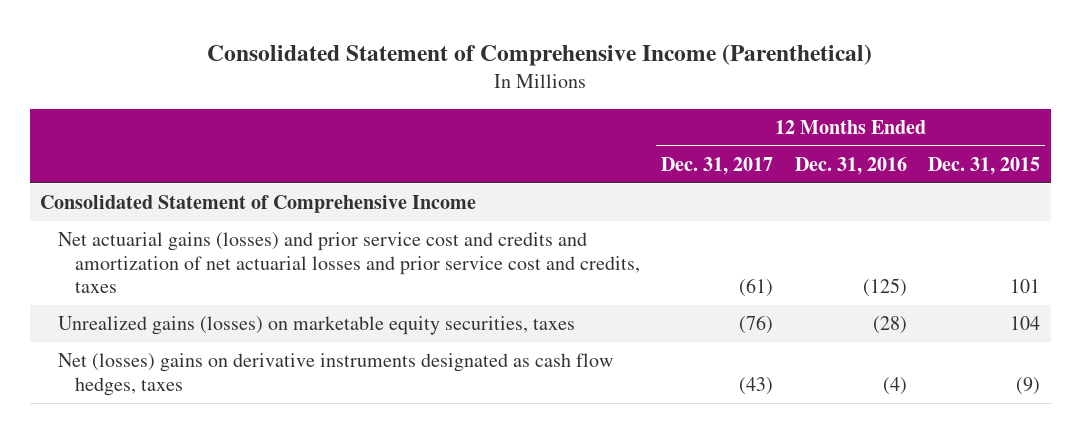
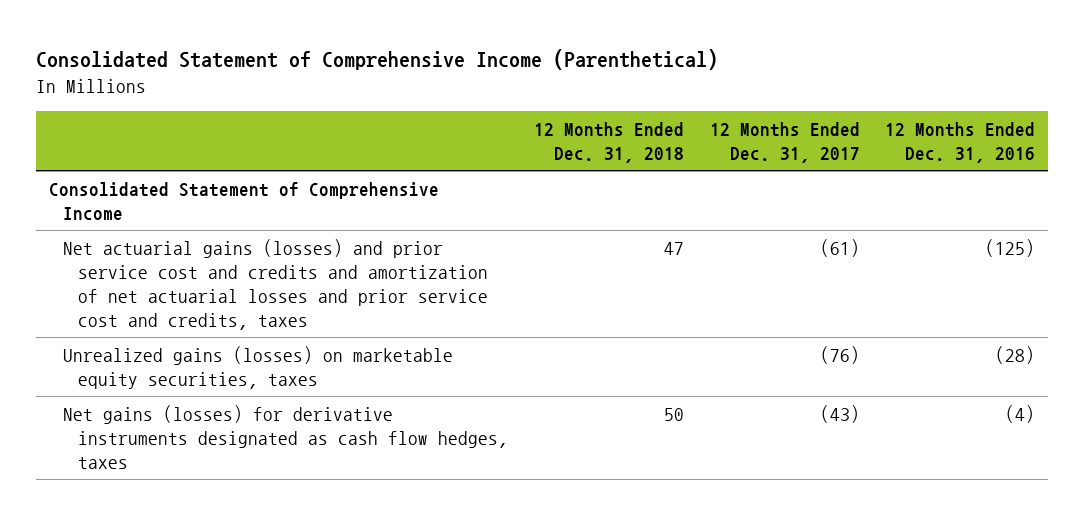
[927,156,1040,175] Dec. 31, 2015 -> none
none -> [533,121,684,163] 12 Months Ended Dec. 31, 2018
[57,353,613,396] Net (losses) gains on derivative instruments designated as cash flow hedges, taxes -> [63,404,509,469] Net gains (losses) for derivative instruments designated as cash flow hedges, taxes

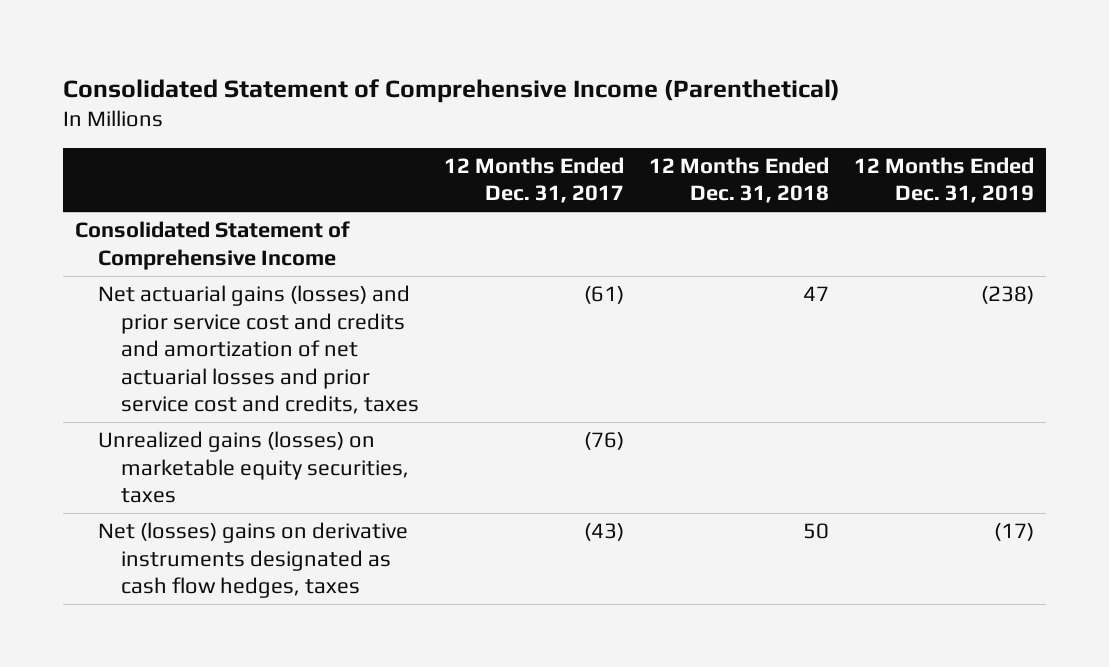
[885,121,1036,163] 12 Months Ended Dec. 31, 2016 -> none
none -> [853,156,1034,204] 12 Months Ended Dec. 31, 2019
[63,404,509,469] Net gains (losses) for derivative instruments designated as cash flow hedges, taxes -> [98,522,409,599] Net (losses) gains on derivative instruments designated as cash flow hedges, taxes

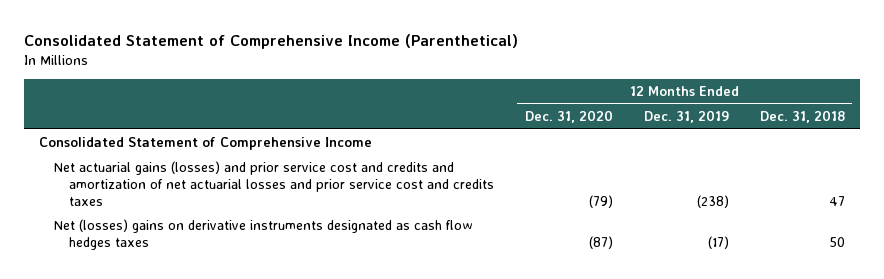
[444,156,625,204] 12 Months Ended Dec. 31, 2017 -> none
none -> [525,110,614,124] Dec. 31, 2020
[98,431,410,504] Unrealized gains (losses) on marketable equity securities, taxes -> none
[98,285,420,415] Net actuarial gains (losses) and prior service cost and credits and amortization of net actuarial losses and prior service cost and credits, taxes -> [54,161,495,206] Net actuarial gains (losses) and prior service cost and credits and amortization of net actuarial losses and prior service cost and credits taxes
[98,522,409,599] Net (losses) gains on derivative instruments designated as cash flow hedges, taxes -> [54,219,474,250] Net (losses) gains on derivative instruments designated as cash flow hedges taxes

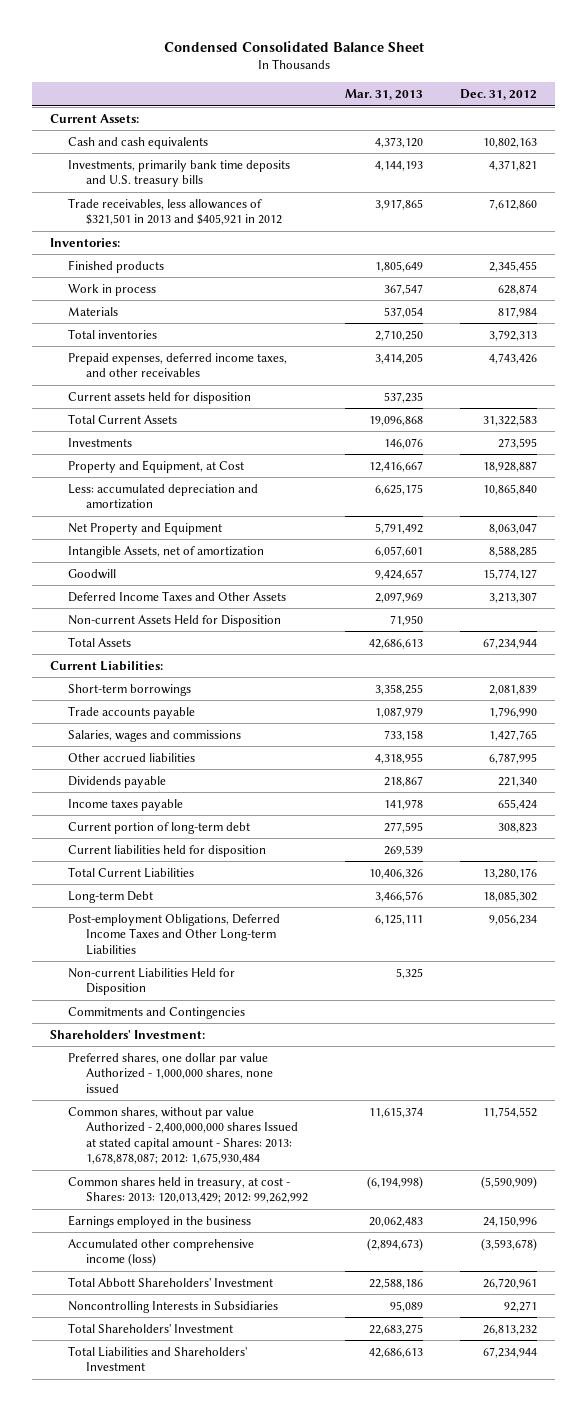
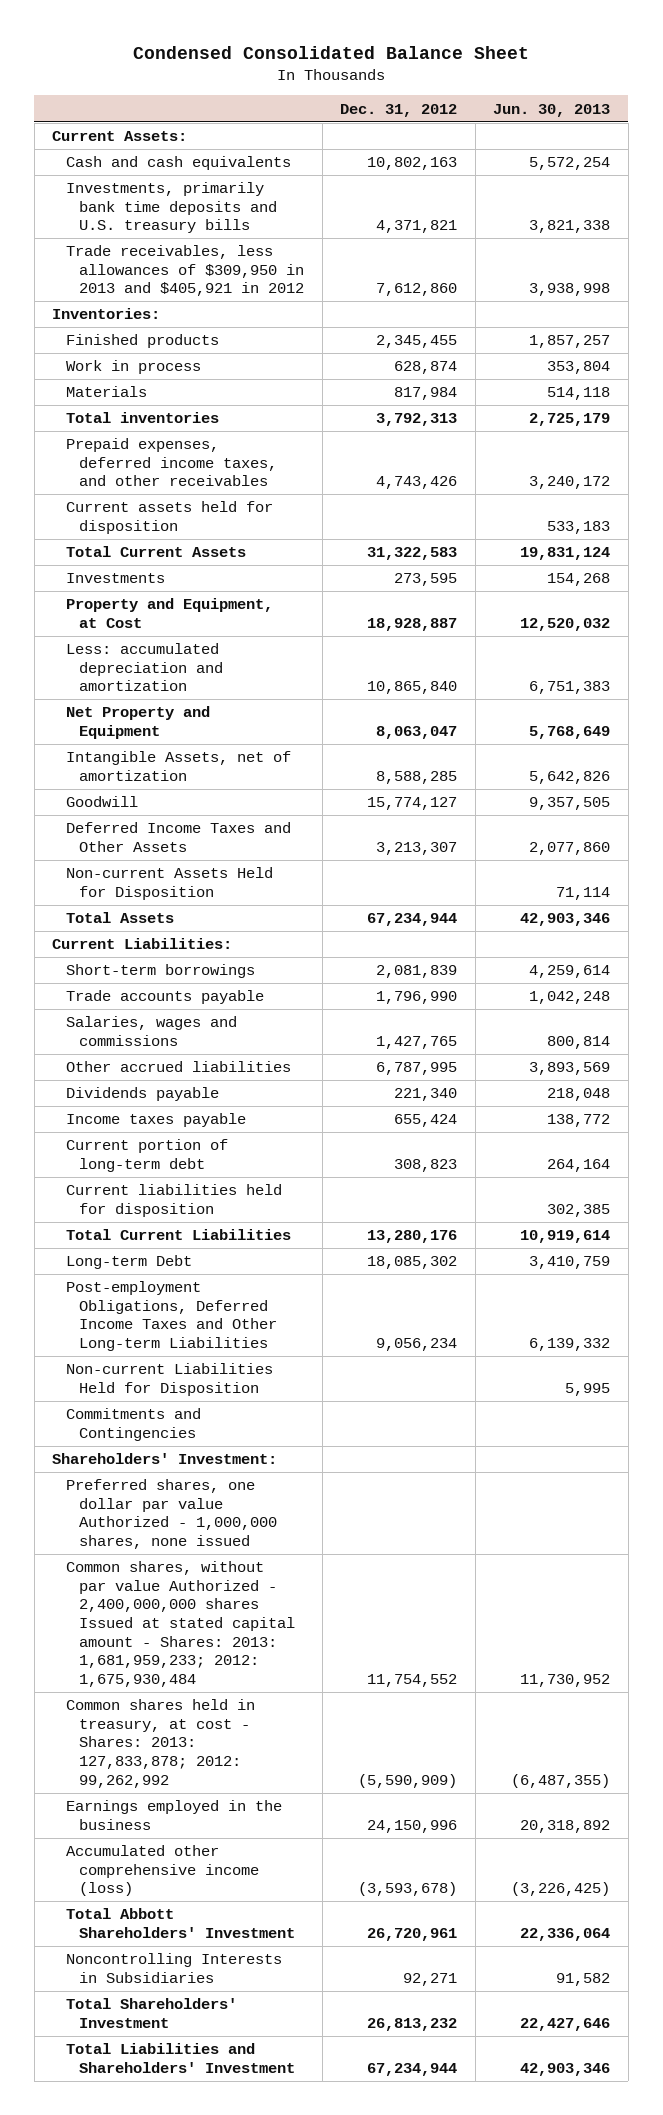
[345,89,424,101] Mar. 31, 2013 -> none
none -> [493,103,611,117] Jun. 30, 2013
[68,197,283,226] Trade receivables, less allowances of $321,501 in 2013 and $405,921 in 2012 -> [65,245,305,297] Trade receivables, less allowances of $309,950 in 2013 and $405,921 in 2012
[68,1106,299,1165] Common shares, without par value Authorized - 2,400,000,000 shares Issued at stated capital amount - Shares: 2013: 1,678,878,087; 2012: 1,675,930,484 -> [65,1561,296,1688] Common shares, without par value Authorized - 2,400,000,000 shares Issued at stated capital amount - Shares: 2013: 1,681,959,233; 2012: 1,675,930,484
[68,1176,309,1204] Common shares held in treasury, at cost - Shares: 2013: 120,013,429; 2012: 99,262,992 -> [65,1699,255,1788] Common shares held in treasury, at cost - Shares: 2013: 127,833,878; 2012: 99,262,992

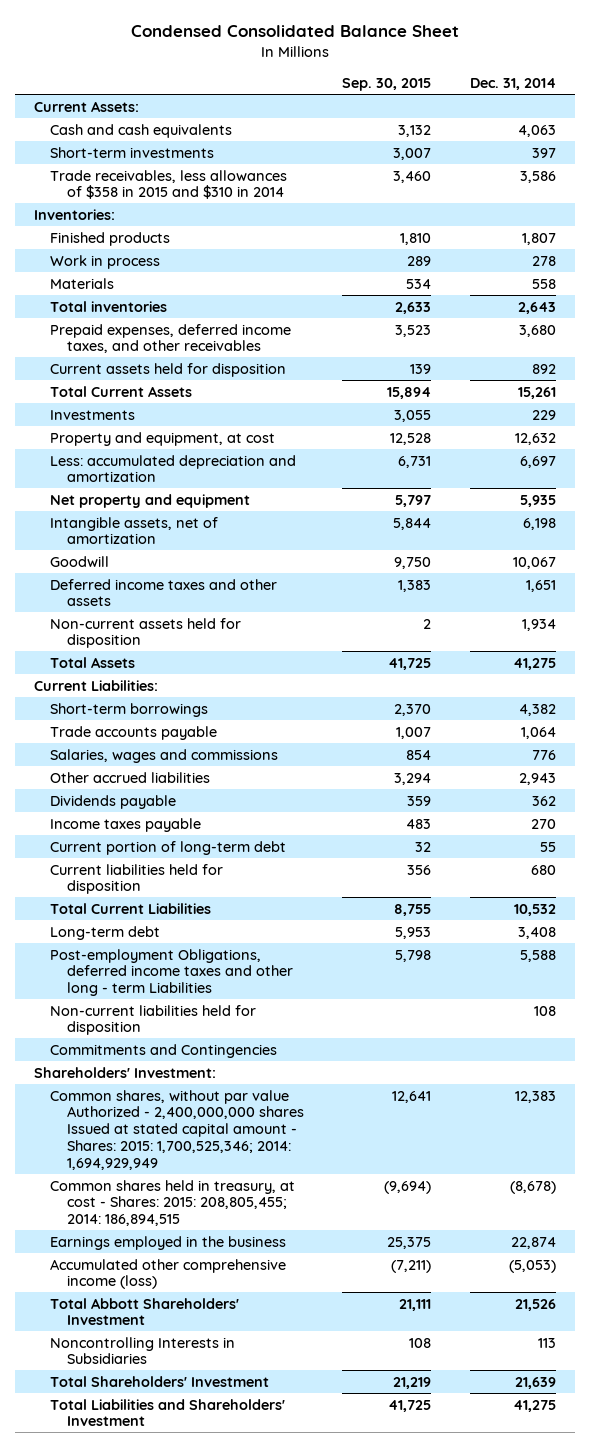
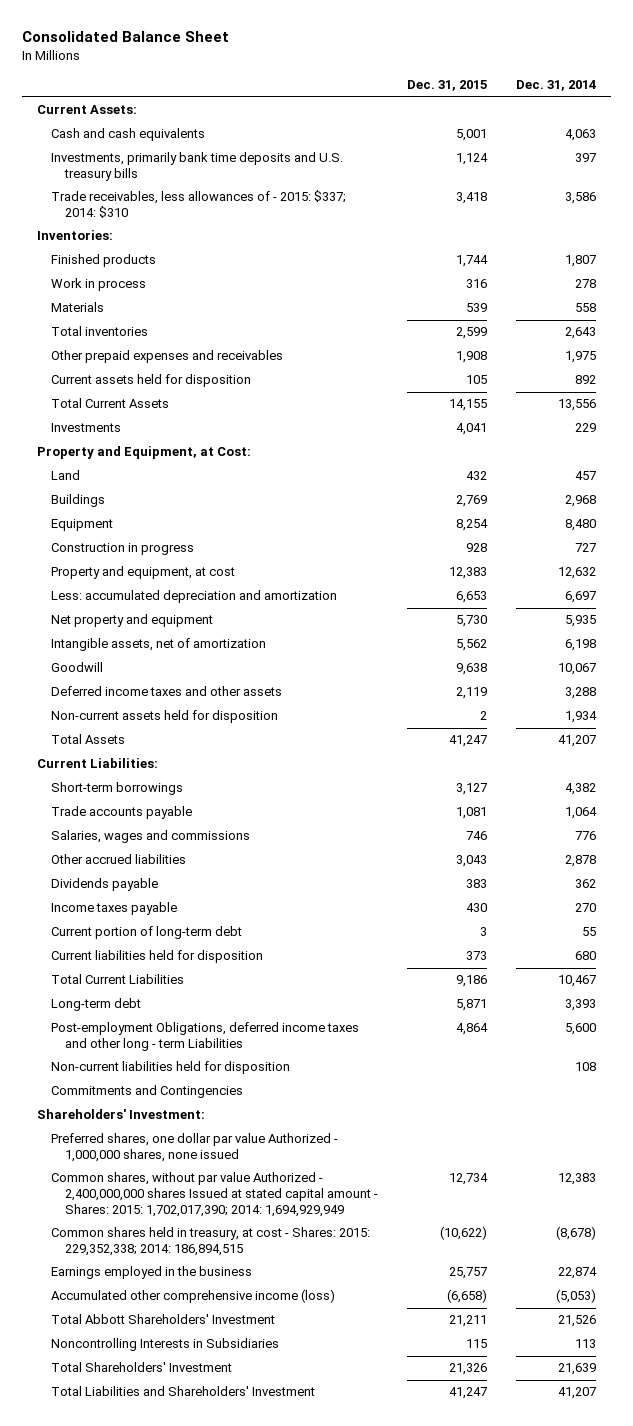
[130,25,459,38] Condensed Consolidated Balance Sheet -> [22,31,230,43] Consolidated Balance Sheet
[342,78,432,92] Sep. 30, 2015 -> none
none -> [406,80,487,92] Dec. 31, 2015
[50,146,215,158] Short-term investments -> [50,152,343,182] Investments, primarily bank time deposits and U.S. treasury bills
[50,169,288,200] Trade receivables, less allowances of $358 in 2015 and $310 in 2014 -> [50,190,346,219] Trade receivables, less allowances of - 2015: $337; 2014: $310
[50,323,292,354] Prepaid expenses, deferred income taxes, and other receivables -> [50,350,283,364] Other prepaid expenses and receivables
[518,324,556,337] 3,680 -> [565,351,597,364] 1,975
[517,386,556,399] 15,261 -> [558,399,597,412] 13,556
none -> [36,446,251,460] Property and Equipment, at Cost:
none -> [50,470,80,481] Land
none -> [50,494,105,508] Buildings
none -> [50,519,113,532] Equipment
none -> [50,543,194,556] Construction in progress
[525,579,556,592] 1,651 -> [565,687,597,700] 3,288
[512,657,556,670] 41,275 -> [558,735,597,748] 41,207
[518,772,556,785] 2,943 -> [565,855,597,868] 2,878
[513,903,556,916] 10,532 -> [558,975,597,988] 10,467
[517,926,556,939] 3,408 -> [565,999,597,1012] 3,393
[519,949,556,962] 5,588 -> [565,1023,597,1036] 5,600
none -> [50,1133,338,1163] Preferred shares, one dollar par value Authorized - 1,000,000 shares, none issued
[50,1089,304,1170] Common shares, without par value Authorized - 2,400,000,000 shares Issued at stated capital amount - Shares: 2015: 1,700,525,346; 2014: 1,694,929,949 -> [50,1172,378,1218] Common shares, without par value Authorized - 2,400,000,000 shares Issued at stated capital amount - Shares: 2015: 1,702,017,390; 2014: 1,694,929,949
[50,1179,296,1227] Common shares held in treasury, at cost - Shares: 2015: 208,805,455; 2014: 186,894,515 -> [50,1227,370,1257] Common shares held in treasury, at cost - Shares: 2015: 229,352,338; 2014: 186,894,515
[512,1399,556,1412] 41,275 -> [558,1387,597,1400] 41,207

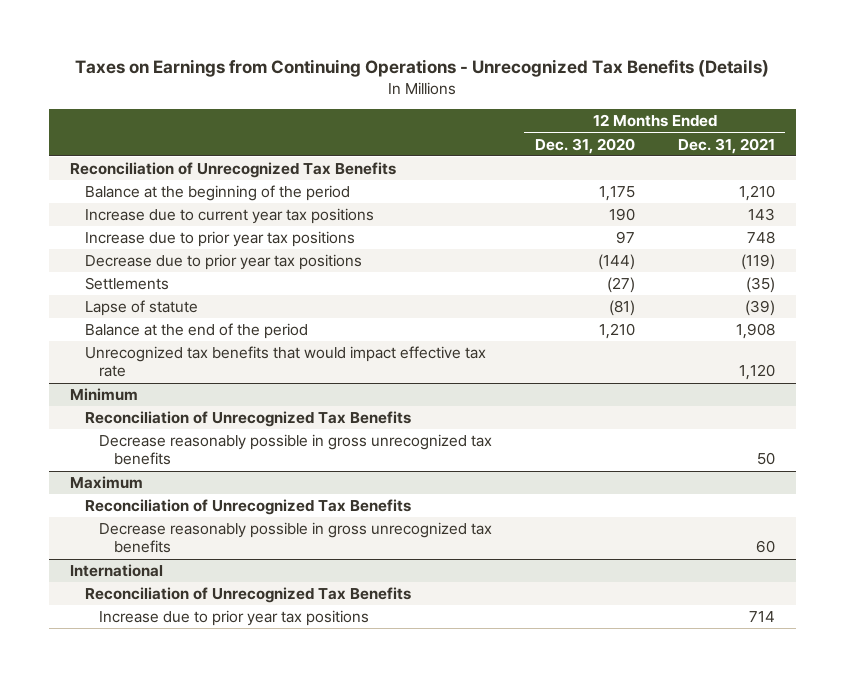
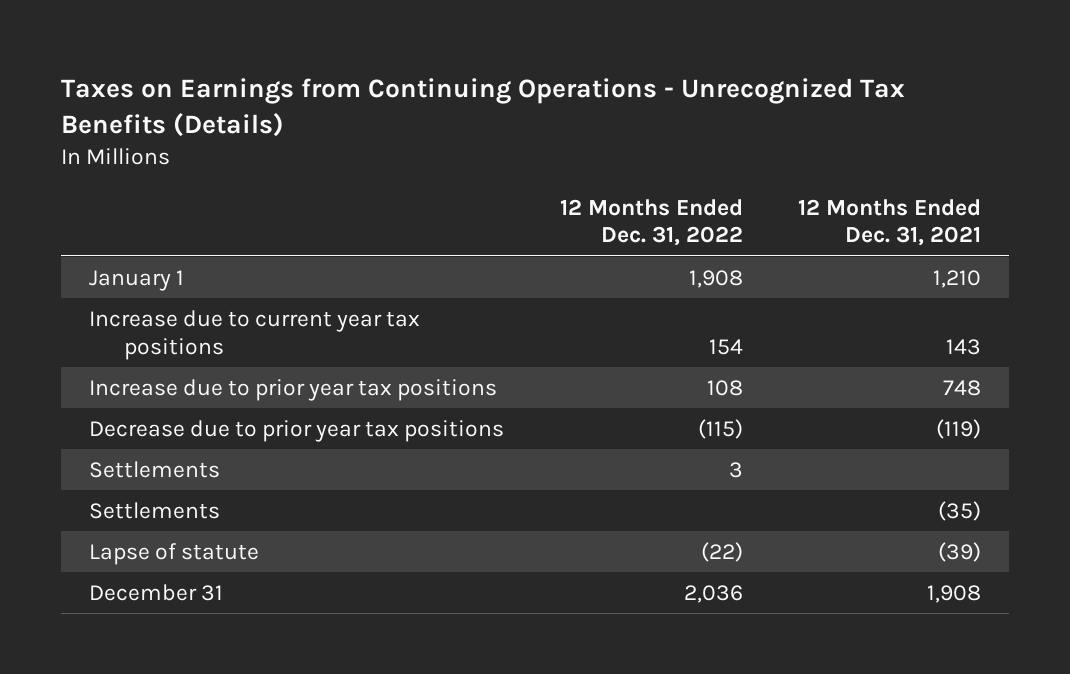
[534,137,635,154] Dec. 31, 2020 -> none
none -> [559,198,743,247] 12 Months Ended Dec. 31, 2022
[70,162,397,179] Reconciliation of Unrecognized Tax Benefits -> none
[84,185,350,202] Balance at the beginning of the period -> [88,269,184,291] January 1
none -> [88,460,220,478] Settlements
[84,346,486,378] Unrecognized tax benefits that would impact effective tax rate -> none
[70,388,139,402] Minimum -> none
[84,411,411,428] Reconciliation of Unrecognized Tax Benefits -> none
[99,434,493,466] Decrease reasonably possible in gross unrecognized tax benefits -> none
[70,476,144,490] Maximum -> none
[84,499,411,516] Reconciliation of Unrecognized Tax Benefits -> none
[99,522,493,554] Decrease reasonably possible in gross unrecognized tax benefits -> none
[70,564,164,578] International -> none
[84,587,411,604] Reconciliation of Unrecognized Tax Benefits -> none
[99,610,370,627] Increase due to prior year tax positions -> none
[84,323,308,340] Balance at the end of the period -> [88,583,223,601] December 31

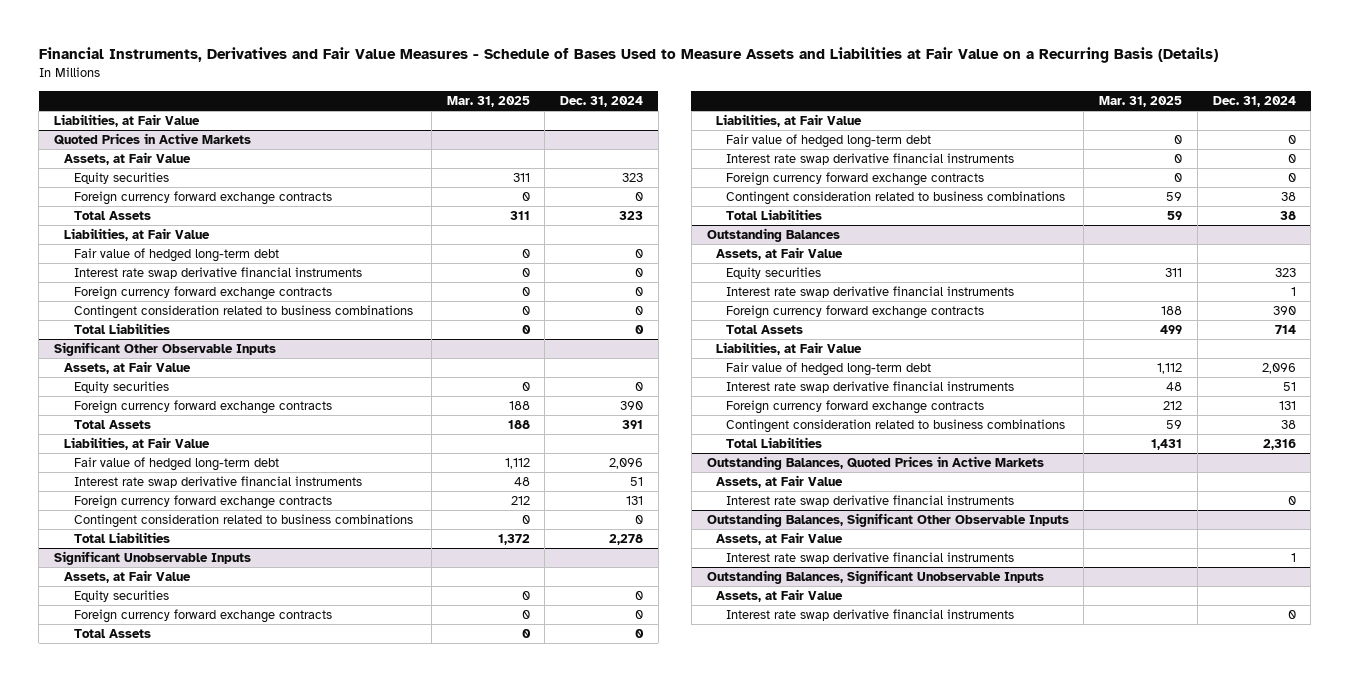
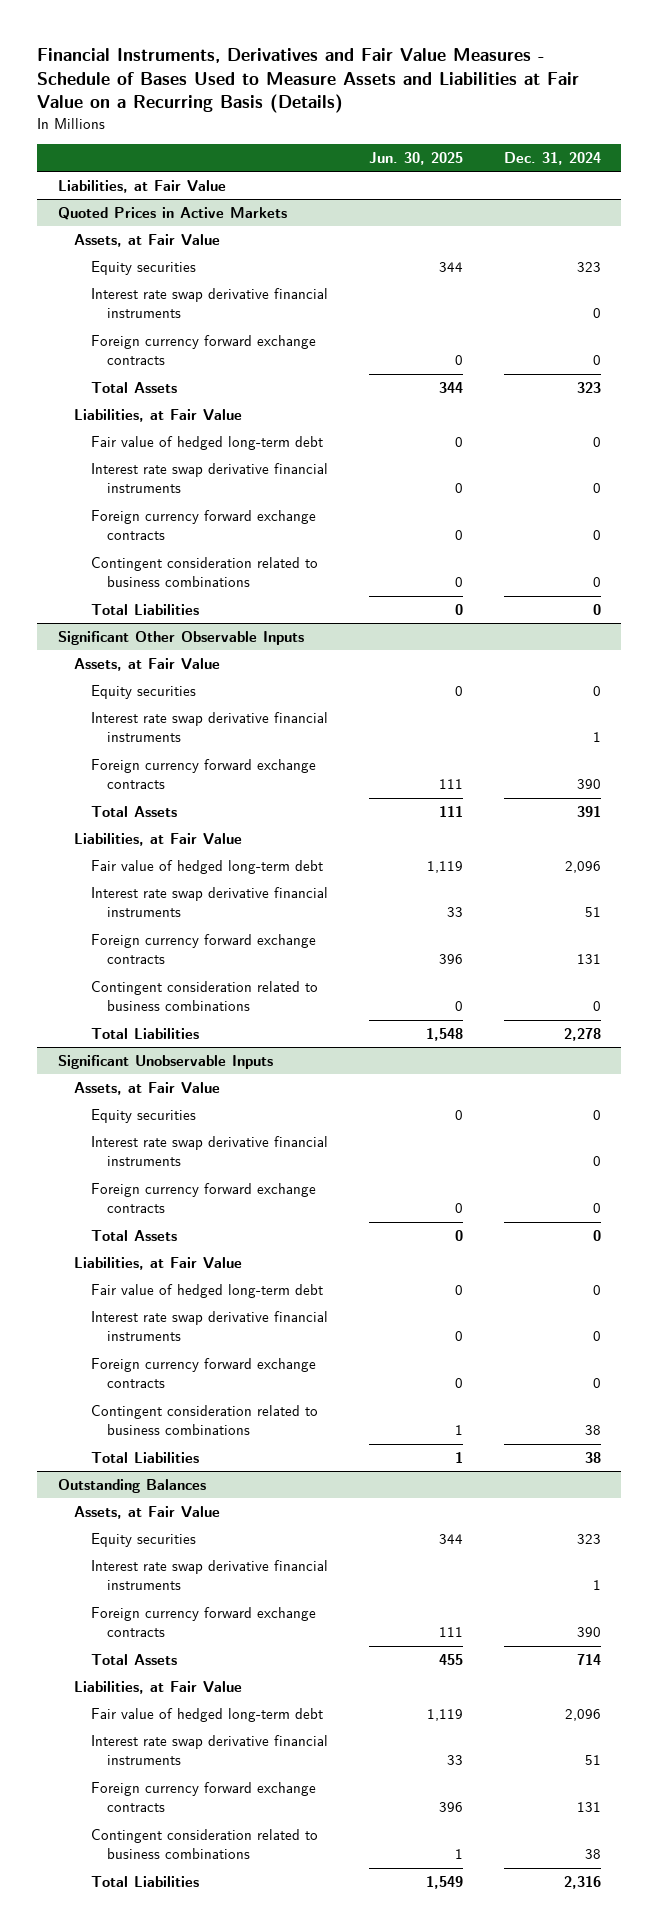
[446,95,530,107] Mar. 31, 2025 -> none
none -> [368,151,463,165] Jun. 30, 2025
none -> [90,287,328,319] Interest rate swap derivative financial instruments
none -> [90,711,328,743] Interest rate swap derivative financial instruments
none -> [90,1135,328,1167] Interest rate swap derivative financial instruments
[706,456,1044,471] Outstanding Balances, Quoted Prices in Active Markets -> none
[716,475,844,489] Assets, at Fair Value -> none
[726,495,1015,508] Interest rate swap derivative financial instruments -> none
[706,513,1069,528] Outstanding Balances, Significant Other Observable Inputs -> none
[716,532,844,546] Assets, at Fair Value -> none
[726,552,1015,565] Interest rate swap derivative financial instruments -> none
[706,570,1044,585] Outstanding Balances, Significant Unobservable Inputs -> none
[716,589,844,603] Assets, at Fair Value -> none
[726,609,1015,622] Interest rate swap derivative financial instruments -> none

